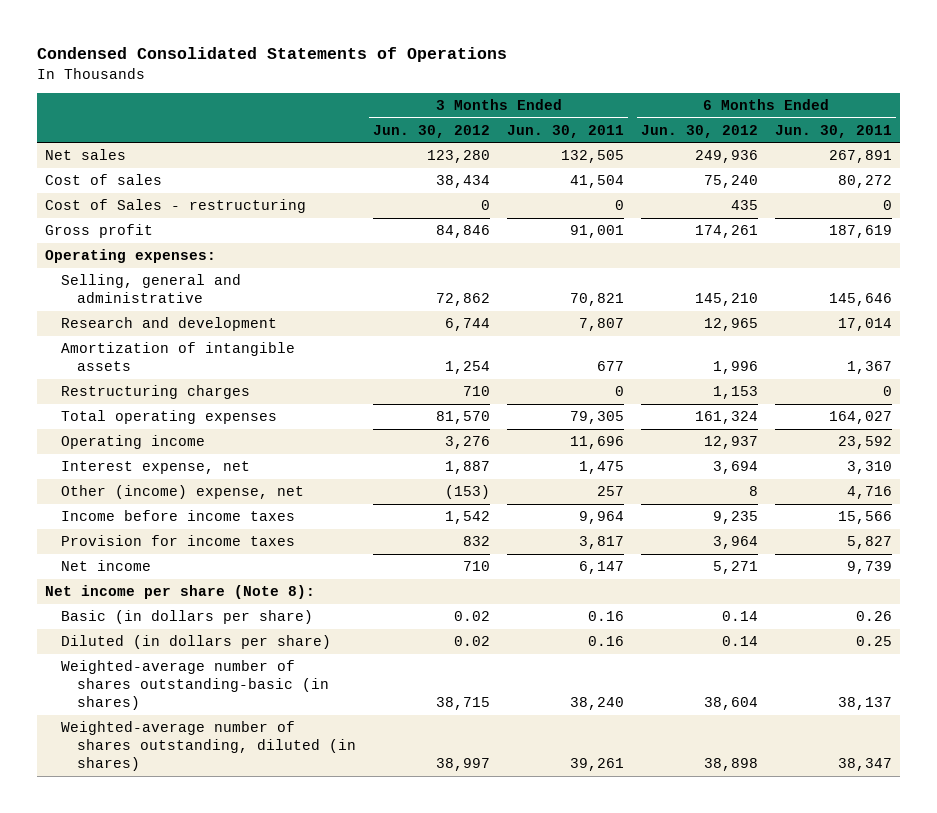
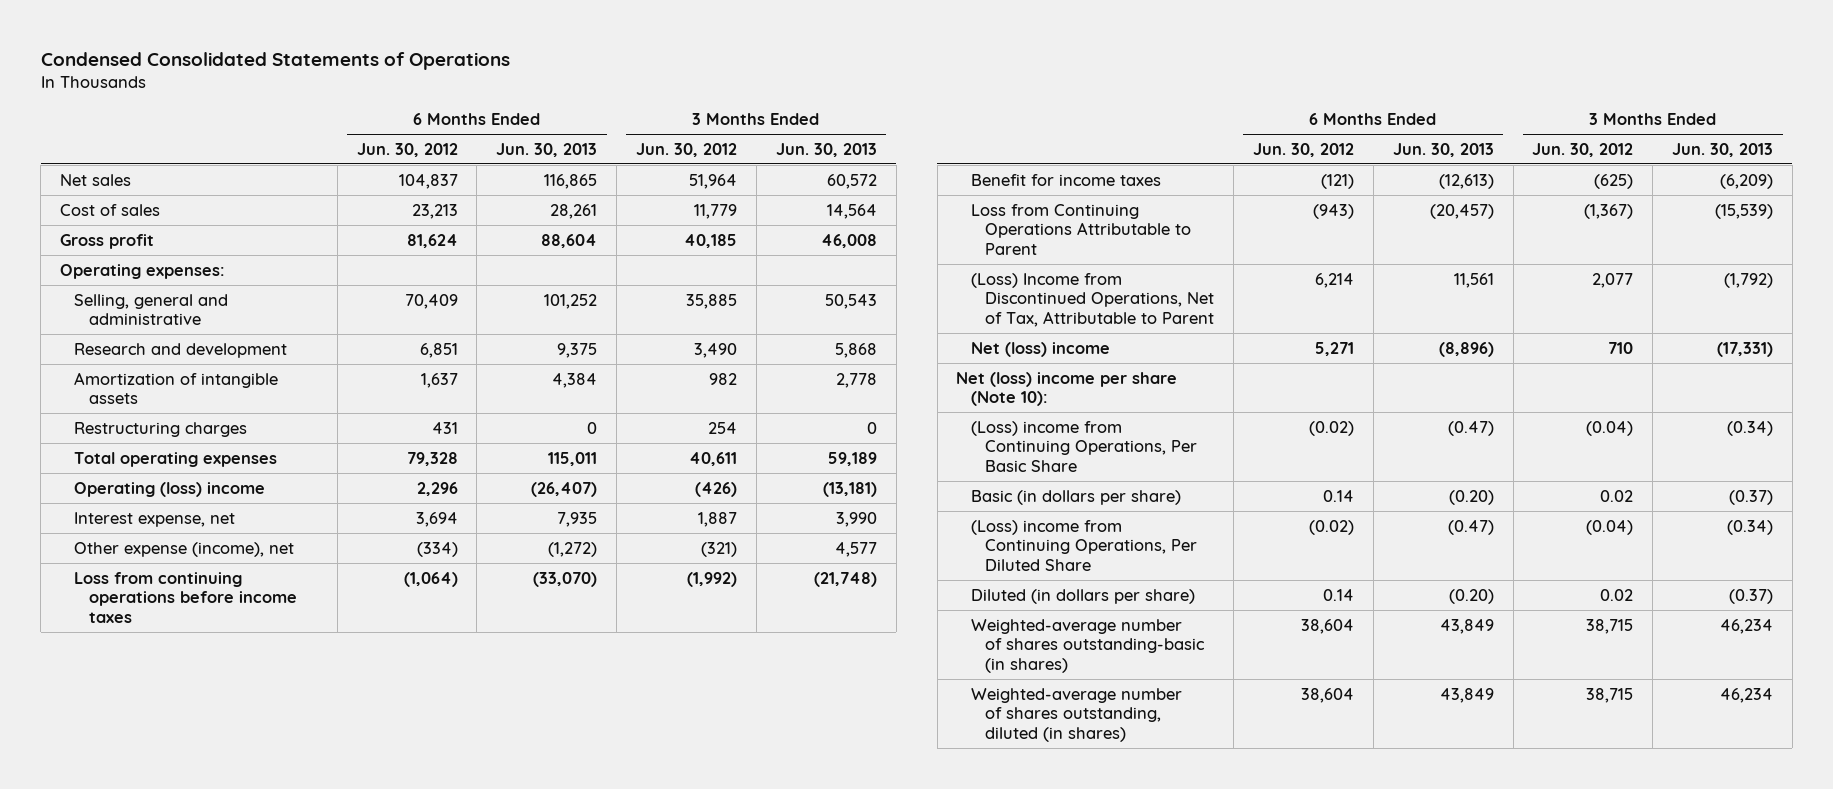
[507,124,625,138] Jun. 30, 2011 -> none
[774,124,892,138] Jun. 30, 2011 -> none
none -> [496,143,598,158] Jun. 30, 2013
none -> [775,143,877,158] Jun. 30, 2013
[45,199,307,214] Cost of Sales - restructuring -> none
[427,150,491,164] 123,280 -> [688,173,737,189] 51,964
[695,150,759,164] 249,936 -> [398,173,458,189] 104,837
[436,175,491,189] 38,434 -> [693,203,737,219] 11,779
[704,175,759,189] 75,240 -> [411,203,458,219] 23,213
[436,225,491,239] 84,846 -> [683,233,737,248] 40,185
[695,225,759,239] 174,261 -> [406,233,458,248] 81,624
[436,293,491,307] 72,862 -> [685,293,737,309] 35,885
[695,293,759,307] 145,210 -> [404,293,458,309] 70,409
[445,318,491,332] 6,744 -> [693,342,737,358] 3,490
[704,318,759,332] 12,965 -> [419,342,458,358] 6,851
[445,361,491,375] 1,254 -> [708,372,737,385] 982
[713,361,759,375] 1,996 -> [420,372,458,388] 1,637
[463,386,491,397] 710 -> [707,421,737,434] 254
[713,386,759,400] 1,153 -> [431,421,458,434] 431
[436,411,491,425] 81,570 -> [688,451,737,466] 40,611
[695,411,759,425] 161,324 -> [406,451,458,466] 79,328
[61,435,206,450] Operating income -> [74,481,266,497] Operating (loss) income
[445,436,491,450] 3,276 -> [694,481,737,497] (426)
[704,436,759,450] 12,937 -> [416,481,458,496] 2,296
[61,485,305,500] Other (income) expense, net -> [74,541,295,557] Other expense (income), net
[445,485,491,500] (153) -> [700,541,737,557] (321)
[749,486,759,497] 8 -> [416,541,458,557] (334)
[61,510,296,522] Income before income taxes -> [74,571,297,623] Loss from continuing operations before income taxes
[445,511,491,525] 1,542 -> [686,571,737,587] (1,992)
[713,511,759,525] 9,235 -> [403,571,458,587] (1,064)
[61,535,296,547] Provision for income taxes -> [970,173,1161,186] Benefit for income taxes
[463,536,491,547] 832 -> [1594,173,1634,189] (625)
[713,536,759,550] 3,964 -> [1321,173,1355,189] (121)
none -> [970,203,1192,255] Loss from Continuing Operations Attributable to Parent
none -> [970,272,1215,327] (Loss) Income from Discontinued Operations, Net of Tax, Attributable to Parent
[61,560,152,572] Net income -> [970,341,1110,357] Net (loss) income
[45,585,316,600] Net income per share (Note 8): -> [956,371,1178,407] Net (loss) income per share (Note 10):
none -> [970,420,1198,472] (Loss) income from Continuing Operations, Per Basic Share
none -> [970,519,1198,571] (Loss) income from Continuing Operations, Per Diluted Share
[436,758,491,772] 38,997 -> [1586,687,1634,703] 38,715
[704,758,759,772] 38,898 -> [1301,687,1355,703] 38,604

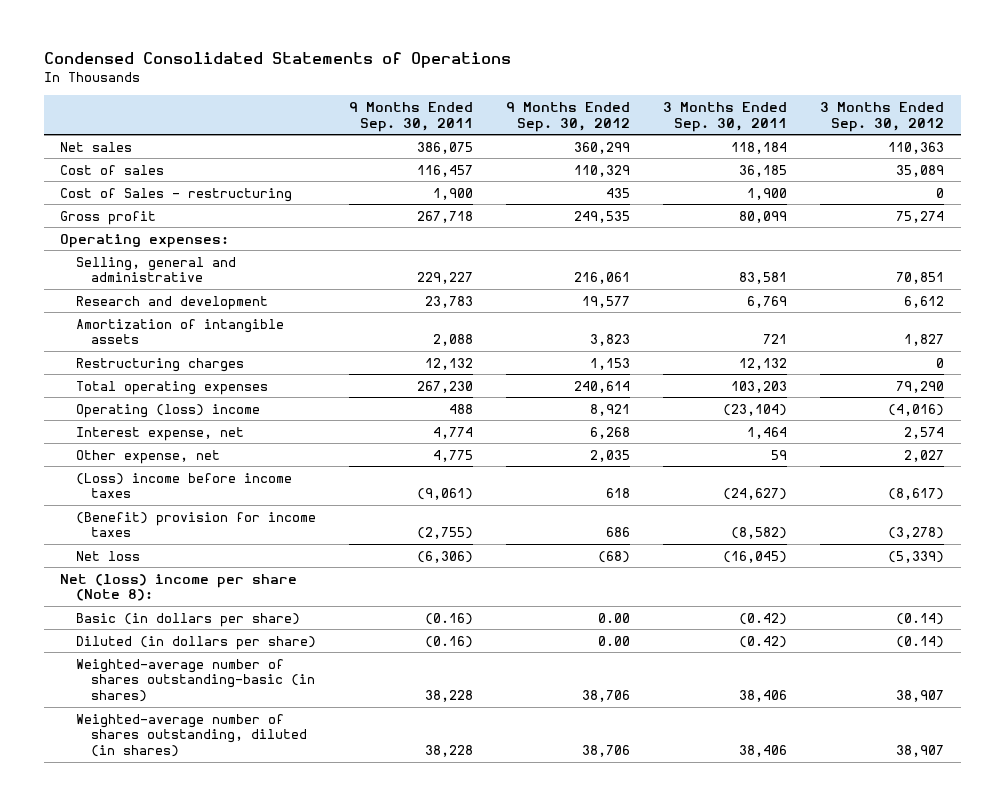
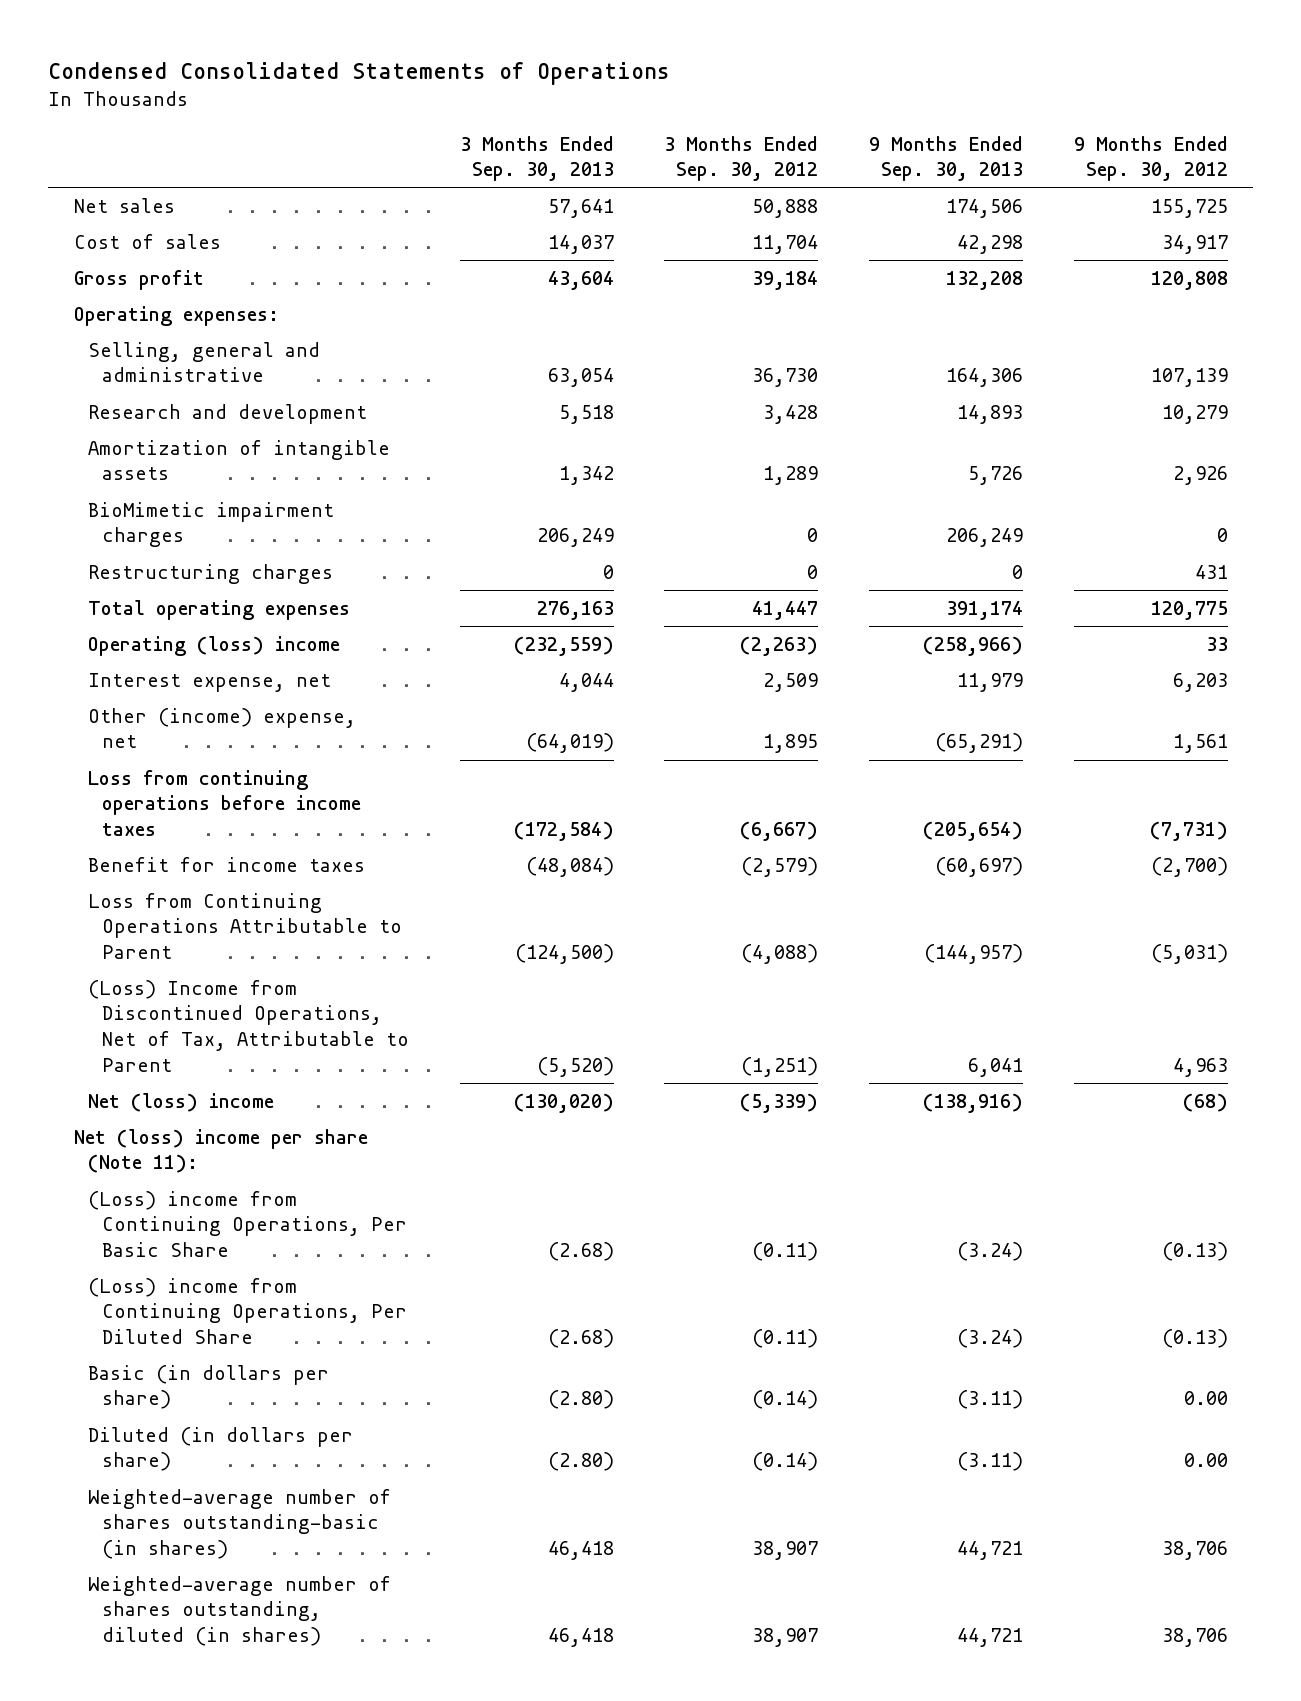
[348,101,473,132] 9 Months Ended Sep. 30, 2011 -> none
[662,101,787,132] 3 Months Ended Sep. 30, 2011 -> none
none -> [459,135,614,182] 3 Months Ended Sep. 30, 2013
none -> [868,135,1023,182] 9 Months Ended Sep. 30, 2013
[60,187,293,202] Cost of Sales - restructuring -> none
[573,141,630,154] 360,299 -> [1150,198,1228,218] 155,725
[888,141,945,154] 110,363 -> [752,198,819,218] 50,888
[573,164,630,177] 110,329 -> [1161,234,1228,254] 34,917
[896,164,945,177] 35,089 -> [752,234,819,254] 11,704
[573,210,630,223] 249,535 -> [1150,270,1228,290] 120,808
[896,210,945,223] 75,274 -> [752,270,819,290] 39,184
[573,272,630,285] 216,061 -> [1150,368,1228,388] 107,139
[896,272,945,285] 70,851 -> [752,368,819,388] 36,730
[581,295,630,308] 19,577 -> [1161,404,1228,424] 10,279
[904,295,945,308] 6,612 -> [763,404,819,424] 3,428
[589,334,630,347] 3,823 -> [1172,466,1228,486] 2,926
[904,334,945,347] 1,827 -> [763,466,819,486] 1,289
none -> [87,501,334,548] BioMimetic impairment charges
[589,357,630,370] 1,153 -> [1194,564,1228,579] 431
[573,380,630,393] 240,614 -> [1150,600,1228,620] 120,775
[896,380,945,393] 79,290 -> [752,600,819,620] 41,447
[589,403,630,416] 8,921 -> [1205,636,1228,651] 33
[888,403,945,416] (4,016) -> [740,635,819,656] (2,263)
[589,426,630,439] 6,268 -> [1172,672,1228,692] 6,203
[904,426,945,439] 2,574 -> [763,672,819,692] 2,509
[75,449,220,464] Other expense, net -> [87,707,356,749] Other (income) expense, net
[589,449,630,462] 2,035 -> [1172,734,1228,754] 1,561
[904,449,945,462] 2,027 -> [763,734,819,754] 1,895
[75,472,292,499] (Loss) income before income taxes -> [87,769,361,836] Loss from continuing operations before income taxes
[605,488,630,499] 618 -> [1149,820,1228,841] (7,731)
[888,488,945,501] (8,617) -> [740,820,819,841] (6,667)
[75,511,316,538] (Benefit) provision for income taxes -> [87,856,365,872] Benefit for income taxes
[605,527,630,538] 686 -> [1150,856,1228,877] (2,700)
[888,527,945,540] (3,278) -> [741,856,819,877] (2,579)
none -> [87,892,402,959] Loss from Continuing Operations Attributable to Parent
none -> [87,979,409,1072] (Loss) Income from Discontinued Operations, Net of Tax, Attributable to Parent
[75,550,140,561] Net loss -> [87,1092,274,1112] Net (loss) income
[60,573,298,602] Net (loss) income per share (Note 8): -> [73,1128,368,1174] Net (loss) income per share (Note 11):
none -> [87,1190,407,1257] (Loss) income from Continuing Operations, Per Basic Share
none -> [87,1277,407,1344] (Loss) income from Continuing Operations, Per Diluted Share

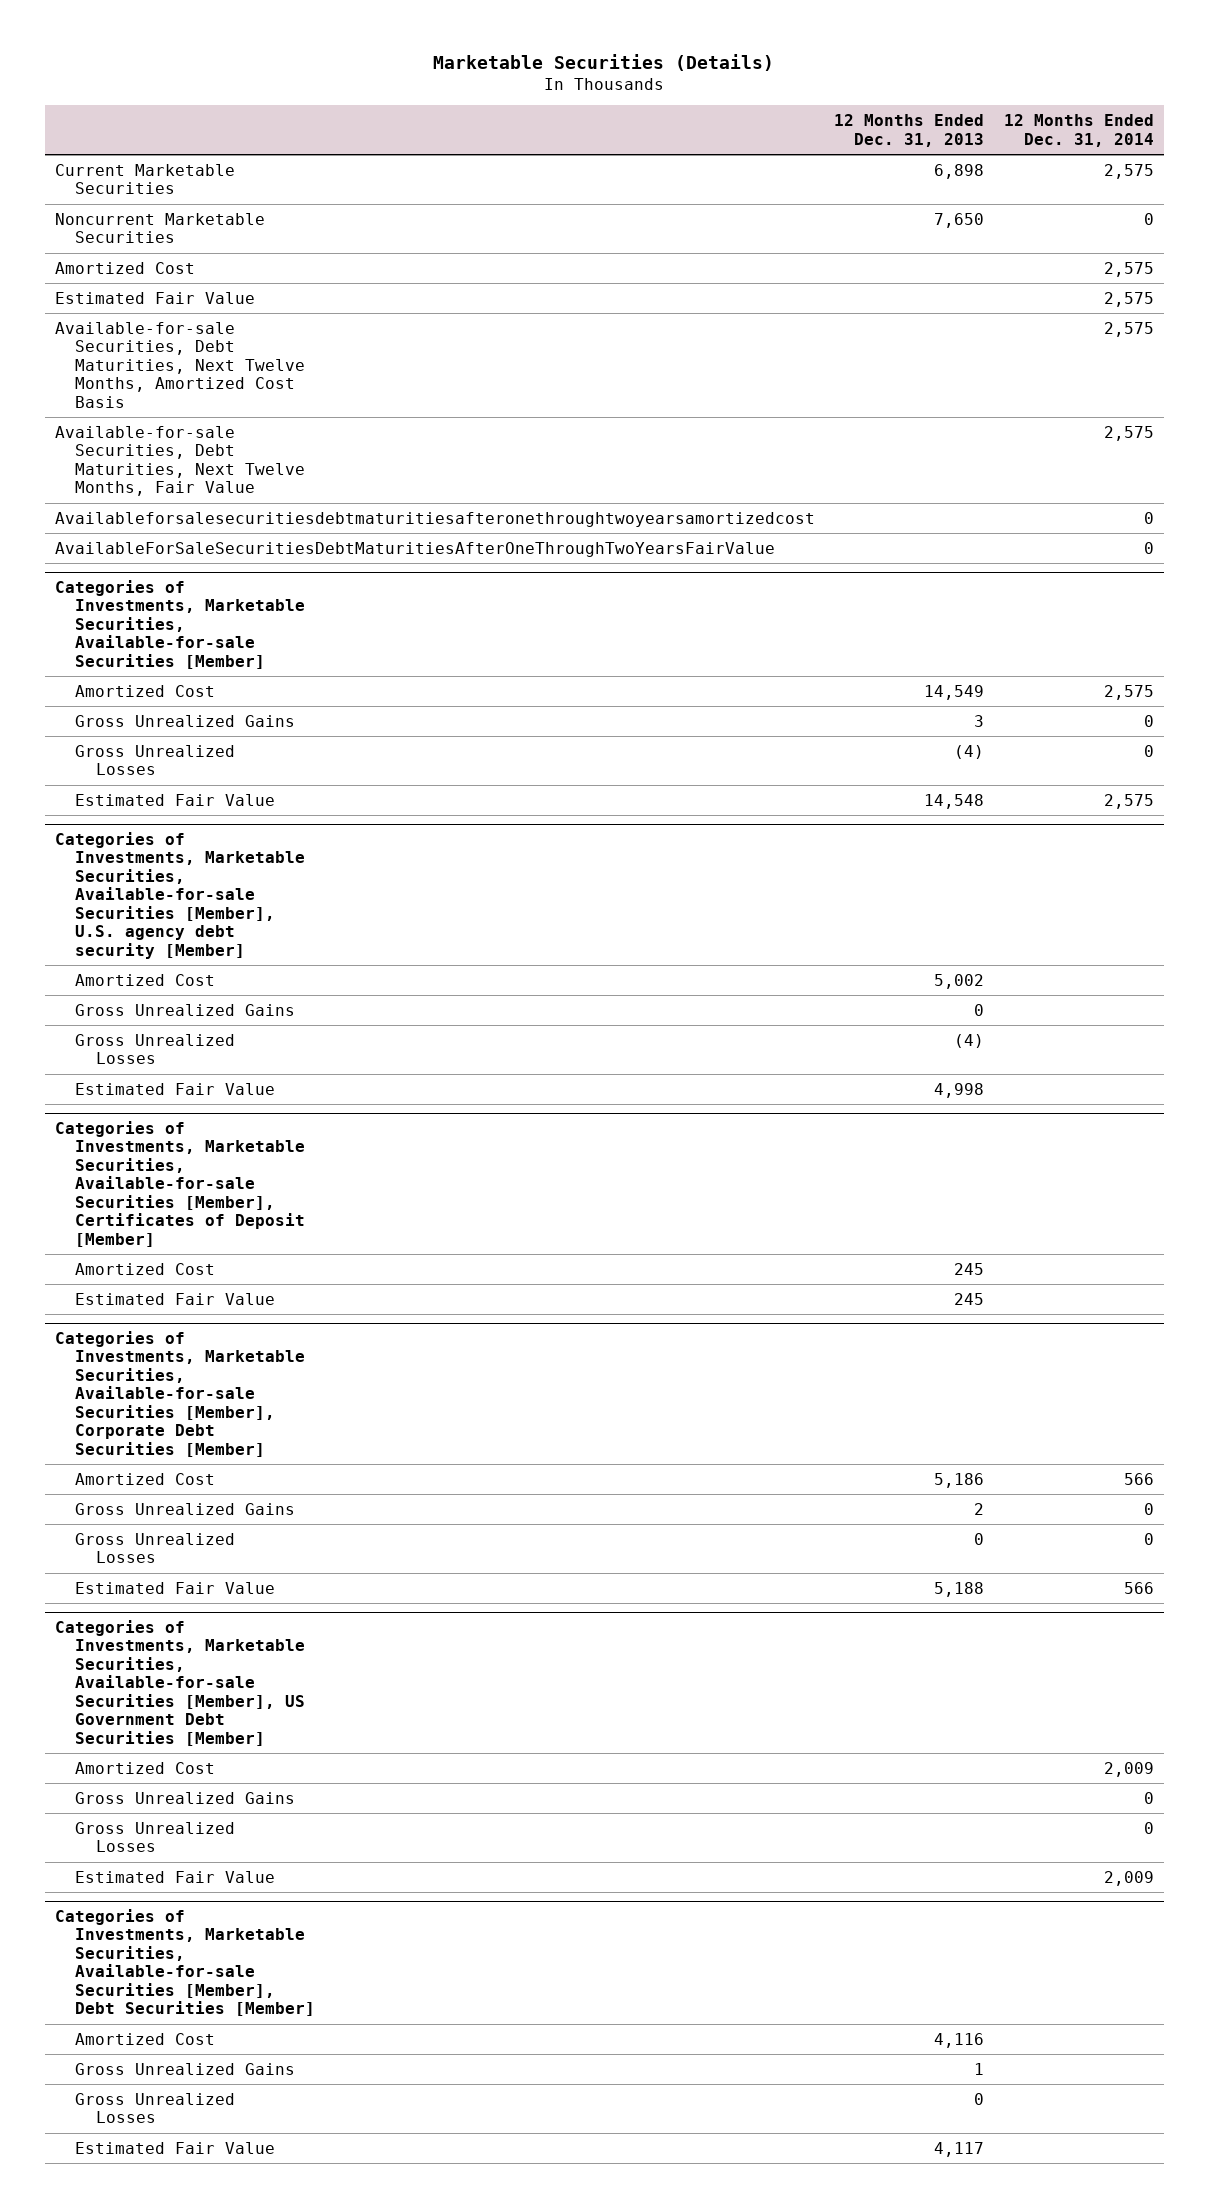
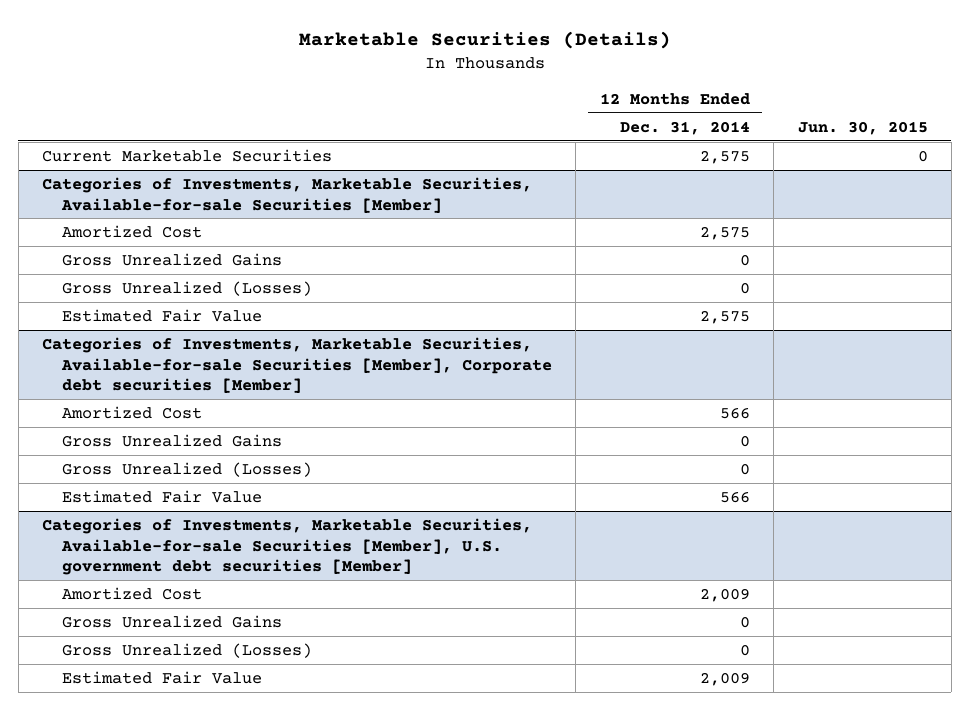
[834,114,985,147] 12 Months Ended Dec. 31, 2013 -> none
none -> [797,120,928,135] Jun. 30, 2015
[54,212,265,244] Noncurrent Marketable Securities -> none
[54,261,195,274] Amortized Cost -> none
[54,291,255,304] Estimated Fair Value -> none
[54,321,306,408] Available-for-sale Securities, Debt Maturities, Next Twelve Months, Amortized Cost Basis -> none
[54,425,306,497] Available-for-sale Securities, Debt Maturities, Next Twelve Months, Fair Value -> none
[54,511,815,527] Availableforsalesecuritiesdebtmaturitiesafteronethroughtwoyearsamortizedcost -> none
[54,541,775,557] AvailableForSaleSecuritiesDebtMaturitiesAfterOneThroughTwoYearsFairValue -> none
[75,744,236,776] Gross Unrealized Losses -> [62,280,313,296] Gross Unrealized (Losses)
[54,831,306,959] Categories of Investments, Marketable Securities, Available-for-sale Securities [Member], U.S. agency debt security [Member] -> none
[75,973,216,986] Amortized Cost -> none
[75,1003,296,1016] Gross Unrealized Gains -> none
[75,1033,236,1065] Gross Unrealized Losses -> none
[75,1082,276,1095] Estimated Fair Value -> none
[54,1120,306,1247] Categories of Investments, Marketable Securities, Available-for-sale Securities [Member], Certificates of Deposit [Member] -> none
[75,1262,216,1275] Amortized Cost -> none
[75,1292,276,1305] Estimated Fair Value -> none
[54,1330,306,1457] Categories of Investments, Marketable Securities, Available-for-sale Securities [Member], Corporate Debt Securities [Member] -> [42,336,553,394] Categories of Investments, Marketable Securities, Available-for-sale Securities [Member], Corporate debt securities [Member]
[75,1532,236,1564] Gross Unrealized Losses -> [62,461,313,477] Gross Unrealized (Losses)
[54,1619,306,1746] Categories of Investments, Marketable Securities, Available-for-sale Securities [Member], US Government Debt Securities [Member] -> [42,517,533,576] Categories of Investments, Marketable Securities, Available-for-sale Securities [Member], U.S. government debt securities [Member]
[75,1821,236,1853] Gross Unrealized Losses -> [62,642,313,658] Gross Unrealized (Losses)
[54,1908,316,2017] Categories of Investments, Marketable Securities, Available-for-sale Securities [Member], Debt Securities [Member] -> none
[75,2032,216,2045] Amortized Cost -> none
[75,2062,296,2075] Gross Unrealized Gains -> none
[75,2092,236,2124] Gross Unrealized Losses -> none
[75,2141,276,2154] Estimated Fair Value -> none

